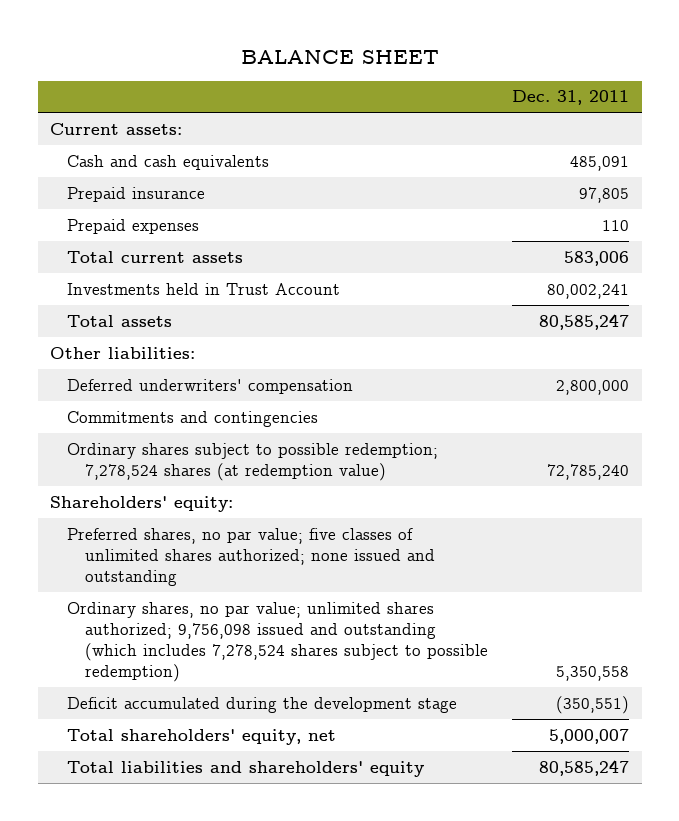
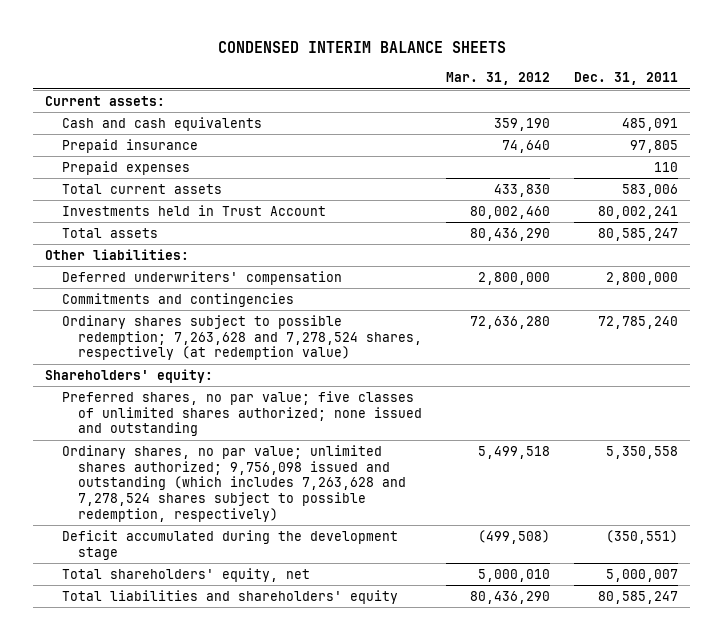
[240,49,439,64] BALANCE SHEET -> [217,41,506,54] CONDENSED INTERIM BALANCE SHEETS
none -> [446,72,551,86] Mar. 31, 2012
[67,442,439,481] Ordinary shares subject to possible redemption; 7,278,524 shares (at redemption value) -> [61,314,423,361] Ordinary shares subject to possible redemption; 7,263,628 and 7,278,524 shares, respectively (at redemption value)
[67,601,488,682] Ordinary shares, no par value; unlimited shares authorized; 9,756,098 issued and outstanding (which includes 7,278,524 shares subject to possible redemption) -> [61,444,407,522] Ordinary shares, no par value; unlimited shares authorized; 9,756,098 issued and outstanding (which includes 7,263,628 and 7,278,524 shares subject to possible redemption, respectively)

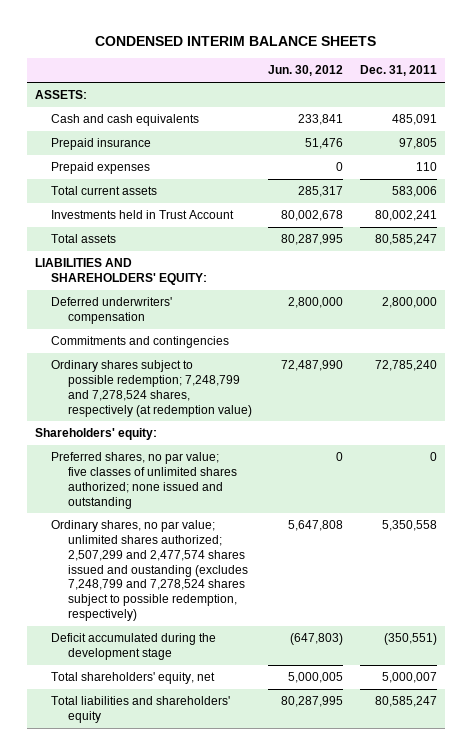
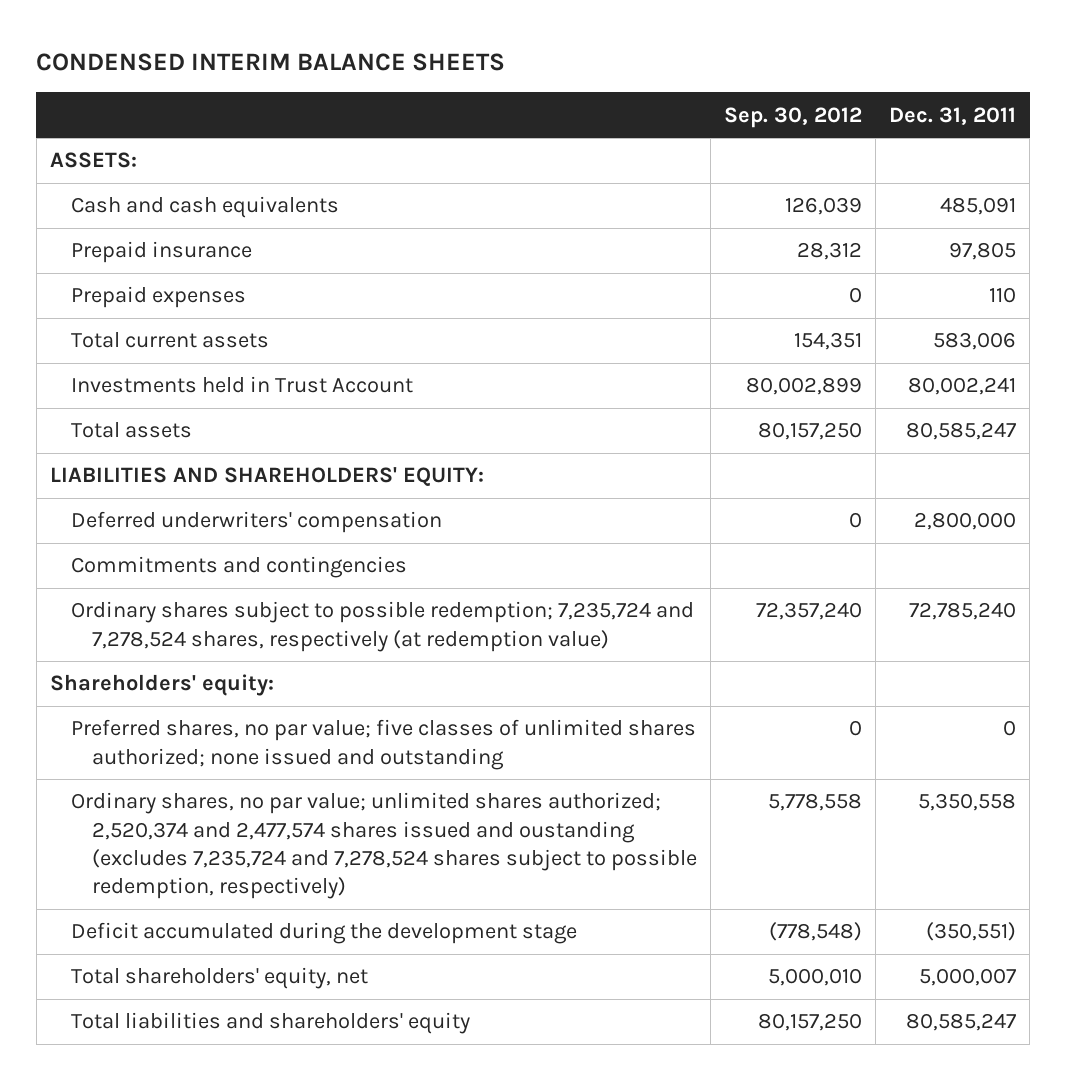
[268,65,344,77] Jun. 30, 2012 -> none
none -> [724,106,863,128] Sep. 30, 2012
[51,360,252,417] Ordinary shares subject to possible redemption; 7,248,799 and 7,278,524 shares, respectively (at redemption value) -> [71,601,695,652] Ordinary shares subject to possible redemption; 7,235,724 and 7,278,524 shares, respectively (at redemption value)
[51,520,248,621] Ordinary shares, no par value; unlimited shares authorized; 2,507,299 and 2,477,574 shares issued and oustanding (excludes 7,248,799 and 7,278,524 shares subject to possible redemption, respectively) -> [71,792,698,900] Ordinary shares, no par value; unlimited shares authorized; 2,520,374 and 2,477,574 shares issued and oustanding (excludes 7,235,724 and 7,278,524 shares subject to possible redemption, respectively)

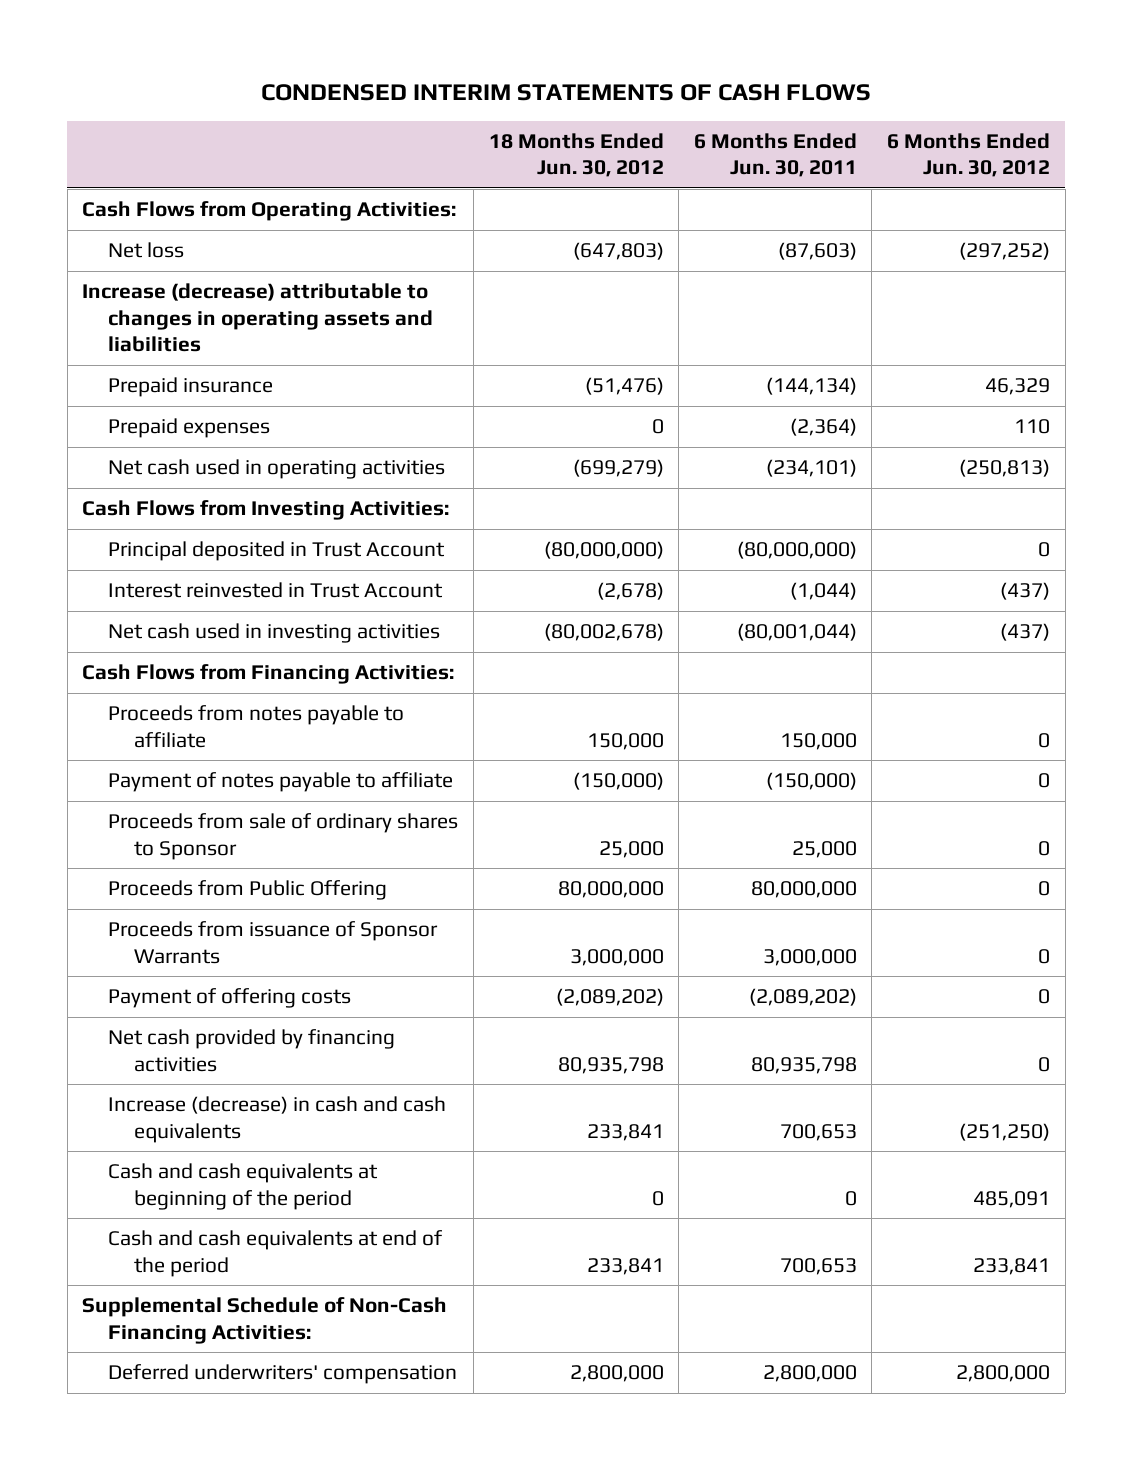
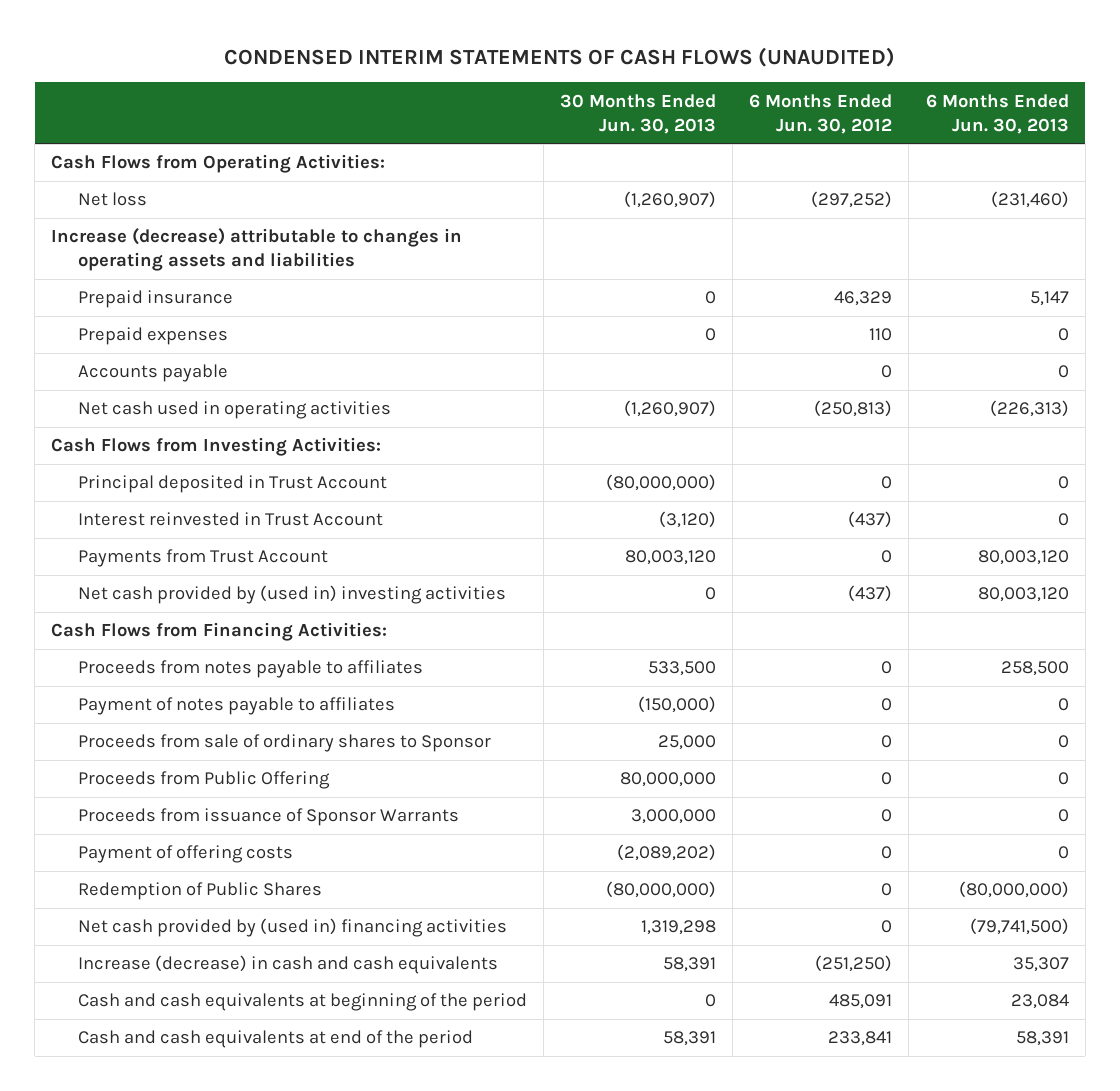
[261,83,872,101] CONDENSED INTERIM STATEMENTS OF CASH FLOWS -> [223,46,895,67] CONDENSED INTERIM STATEMENTS OF CASH FLOWS (UNAUDITED)
[488,132,664,178] 18 Months Ended Jun. 30, 2012 -> none
[693,132,857,178] 6 Months Ended Jun. 30, 2011 -> none
none -> [560,93,717,134] 30 Months Ended Jun. 30, 2013
none -> [925,93,1069,134] 6 Months Ended Jun. 30, 2013
none -> [78,364,229,383] Accounts payable
none -> [78,549,329,568] Payments from Trust Account
[108,623,441,644] Net cash used in investing activities -> [78,585,507,605] Net cash provided by (used in) investing activities
[108,705,405,748] Proceeds from notes payable to affiliate -> [78,660,424,679] Proceeds from notes payable to affiliates
[108,772,454,793] Payment of notes payable to affiliate -> [78,697,396,716] Payment of notes payable to affiliates
none -> [78,882,323,901] Redemption of Public Shares
[108,1029,396,1072] Net cash provided by financing activities -> [78,918,508,938] Net cash provided by (used in) financing activities
[82,1297,448,1344] Supplemental Schedule of Non-Cash Financing Activities: -> none
[108,1364,458,1385] Deferred underwriters' compensation -> none

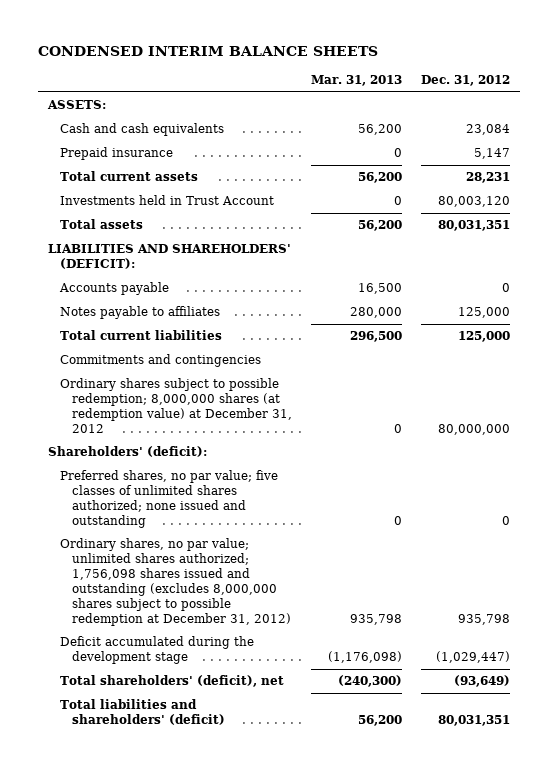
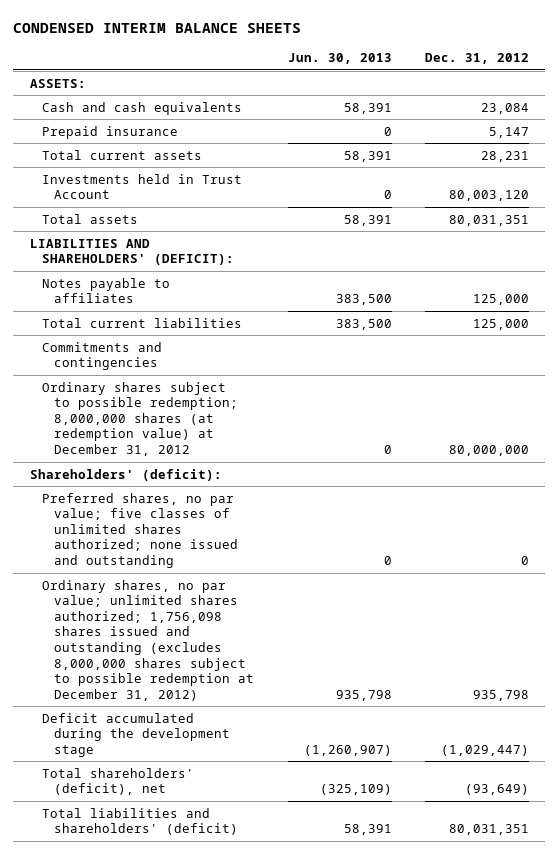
[311,74,403,86] Mar. 31, 2013 -> none
none -> [287,52,392,64] Jun. 30, 2013
[58,282,169,296] Accounts payable -> none

